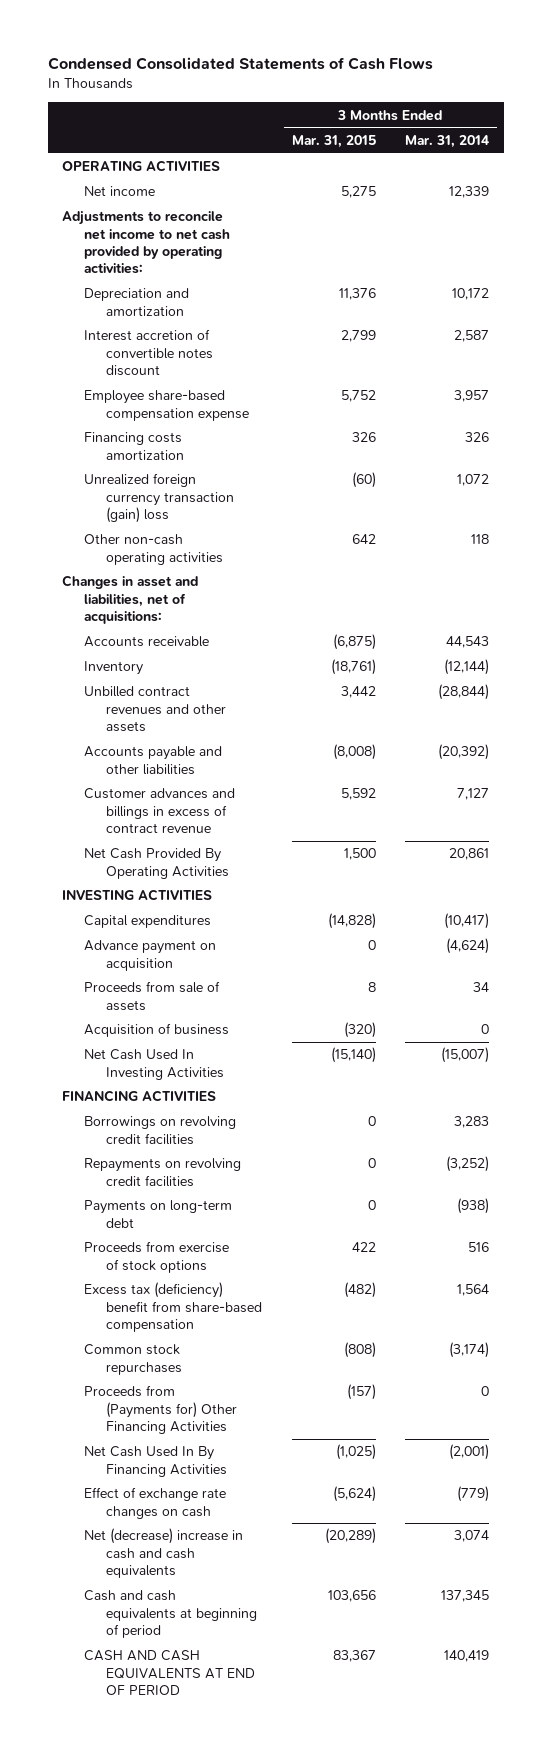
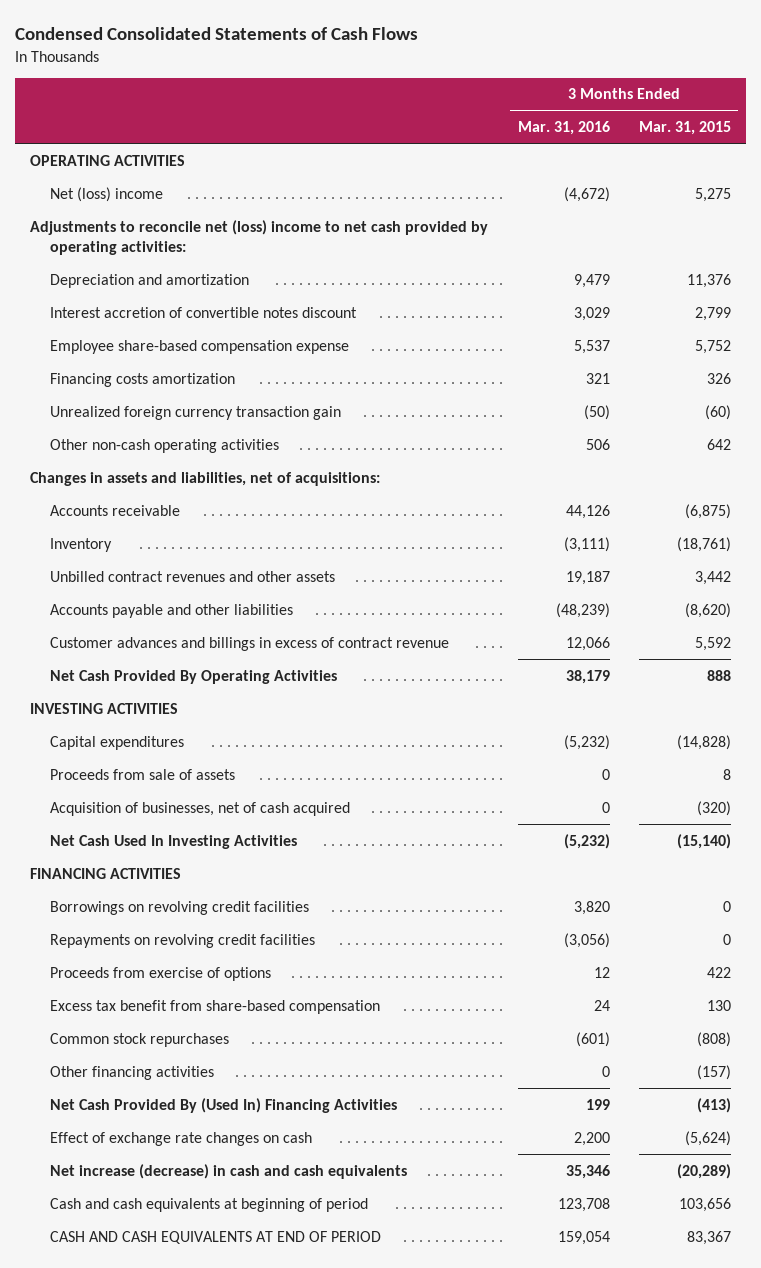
[405,134,490,148] Mar. 31, 2014 -> none
none -> [517,121,610,136] Mar. 31, 2016
[84,186,156,197] Net income -> [50,186,164,202] Net (loss) income
[62,211,231,274] Adjustments to reconcile net income to net cash provided by operating activities: -> [30,219,489,256] Adjustments to reconcile net (loss) income to net cash provided by operating activities:
[84,473,234,523] Unrealized foreign currency transaction (gain) loss -> [50,405,342,420] Unrealized foreign currency transaction gain
[62,575,199,624] Changes in asset and liabilities, net of acquisitions: -> [30,471,381,486] Changes in assets and liabilities, net of acquisitions:
[332,744,376,761] (8,008) -> [685,602,732,618] (8,620)
[343,848,376,861] 1,500 -> [707,669,732,681] 888
[84,940,217,971] Advance payment on acquisition -> none
[84,1023,230,1038] Acquisition of business -> [50,801,351,816] Acquisition of businesses, net of cash acquired
[84,1200,233,1228] Payments on long-term debt -> none
[84,1241,230,1273] Proceeds from exercise of stock options -> [50,966,272,981] Proceeds from exercise of options
[84,1282,262,1332] Excess tax (deficiency) benefit from share-based compensation -> [50,999,381,1014] Excess tax benefit from share-based compensation
[343,1282,376,1299] (482) -> [707,999,732,1011] 130
[84,1385,237,1434] Proceeds from (Payments for) Other Financing Activities -> [50,1065,215,1080] Other financing activities
[84,1446,227,1477] Net Cash Used In By Financing Activities -> [50,1097,398,1113] Net Cash Provided By (Used In) Financing Activities
[335,1444,376,1461] (1,025) -> [697,1097,732,1113] (413)
[84,1528,244,1578] Net (decrease) increase in cash and cash equivalents -> [50,1163,408,1179] Net increase (decrease) in cash and cash equivalents

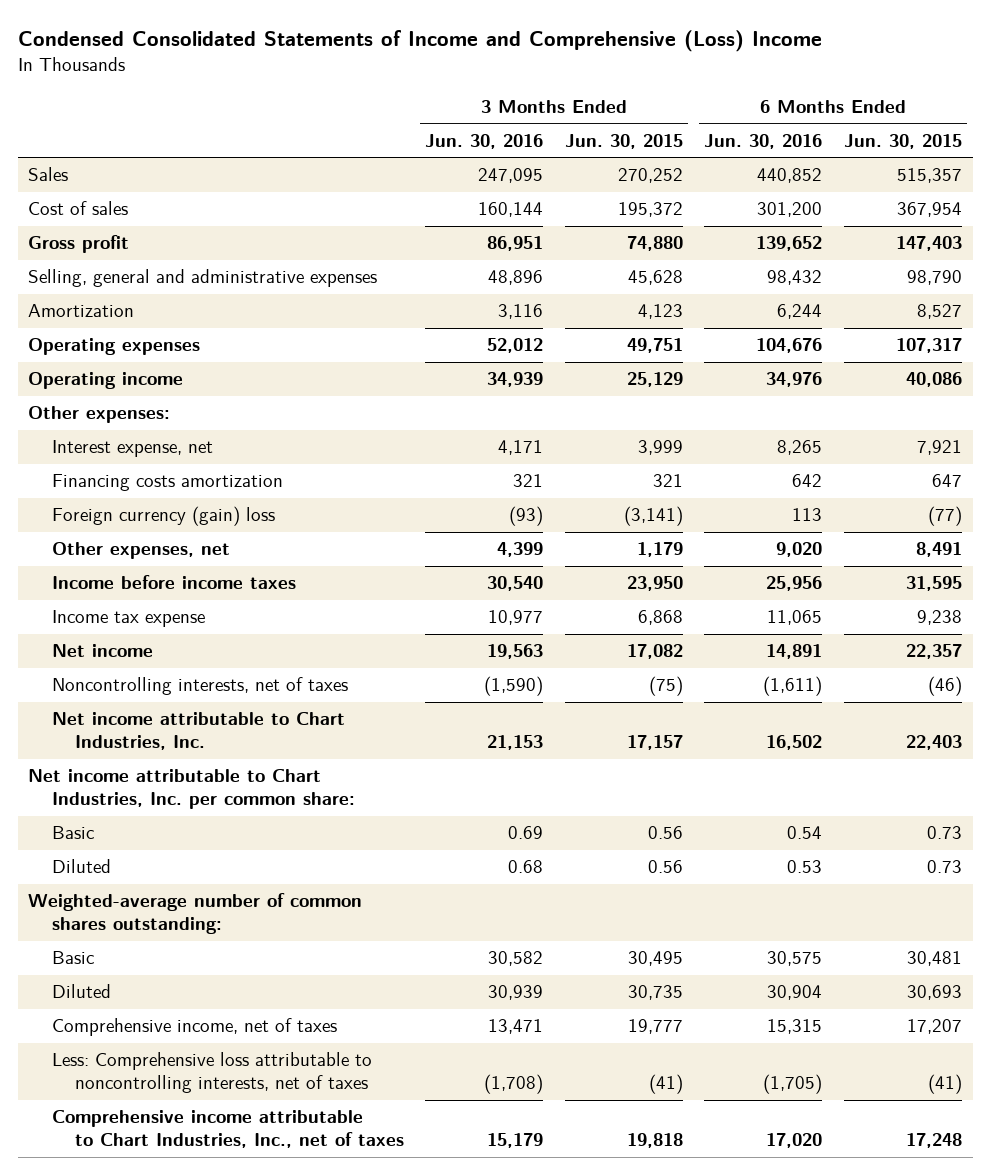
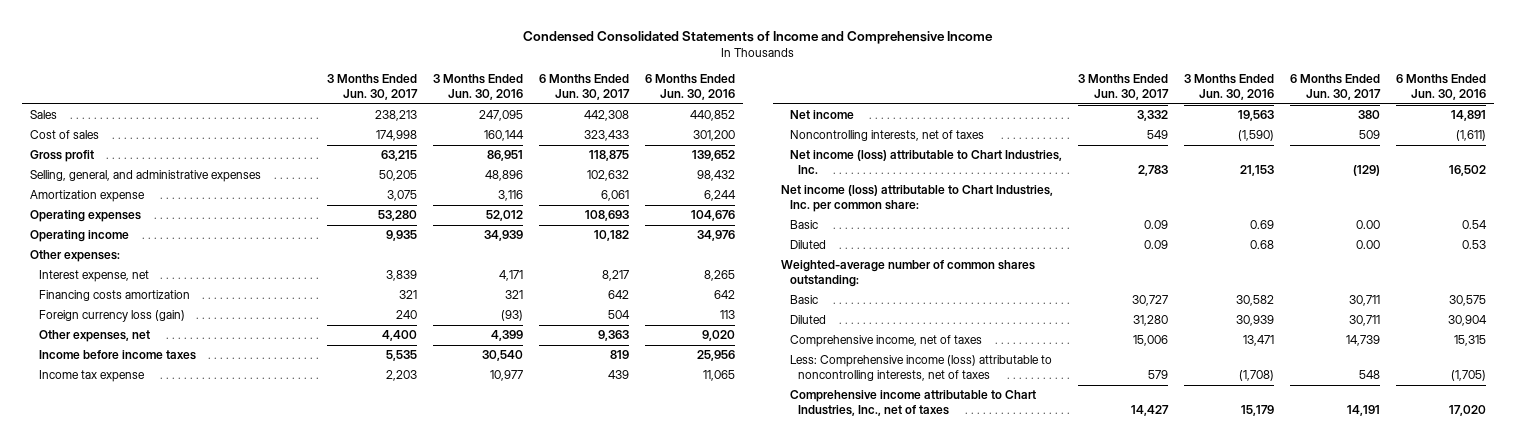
[17,30,822,53] Condensed Consolidated Statements of Income and Comprehensive (Loss) Income -> [523,30,994,44] Condensed Consolidated Statements of Income and Comprehensive Income
[564,133,683,149] Jun. 30, 2015 -> none
[843,133,962,149] Jun. 30, 2015 -> none
none -> [327,74,419,100] 3 Months Ended Jun. 30, 2017
none -> [539,74,631,100] 6 Months Ended Jun. 30, 2017
[28,269,378,288] Selling, general and administrative expenses -> [30,170,262,183] Selling, general, and administrative expenses
[28,304,135,318] Amortization -> [30,190,146,203] Amortization expense
[51,506,275,527] Foreign currency (gain) loss -> [39,310,186,323] Foreign currency loss (gain)
[51,712,345,751] Net income attributable to Chart Industries, Inc. -> [789,150,1062,175] Net income (loss) attributable to Chart Industries, Inc.
[28,769,355,810] Net income attributable to Chart Industries, Inc. per common share: -> [781,185,1054,213] Net income (loss) attributable to Chart Industries, Inc. per common share:
[51,1052,372,1094] Less: Comprehensive loss attributable to noncontrolling interests, net of taxes -> [789,355,1052,382] Less: Comprehensive income (loss) attributable to noncontrolling interests, net of taxes

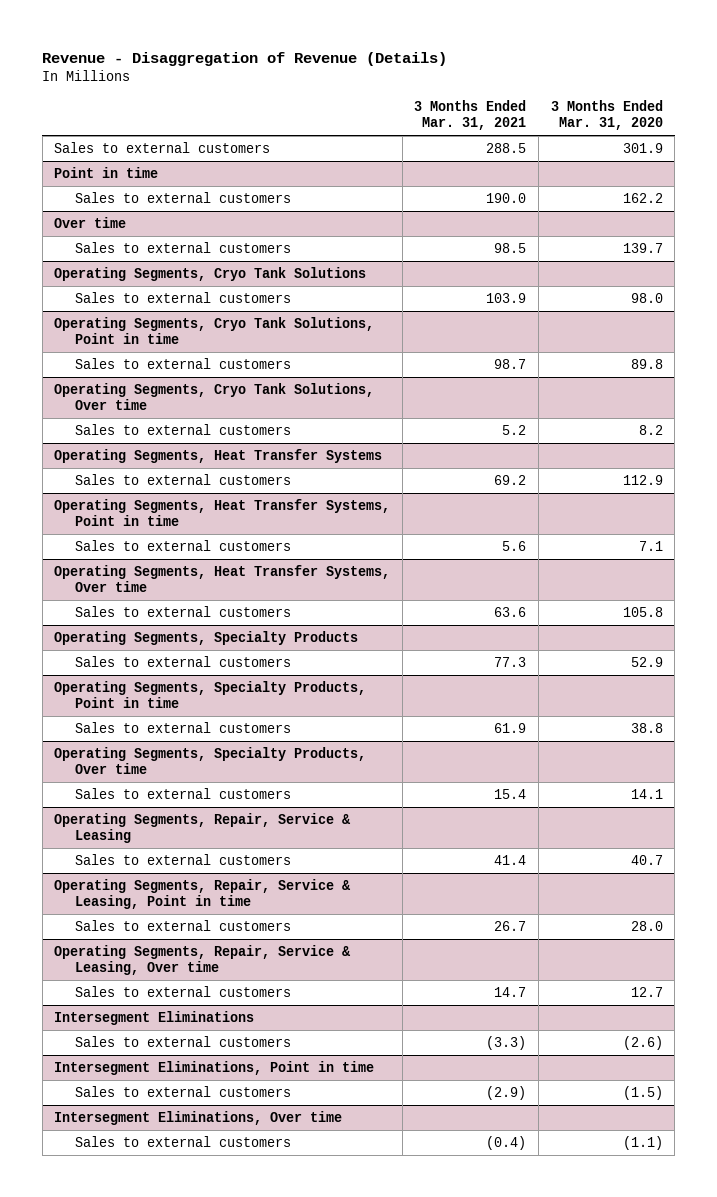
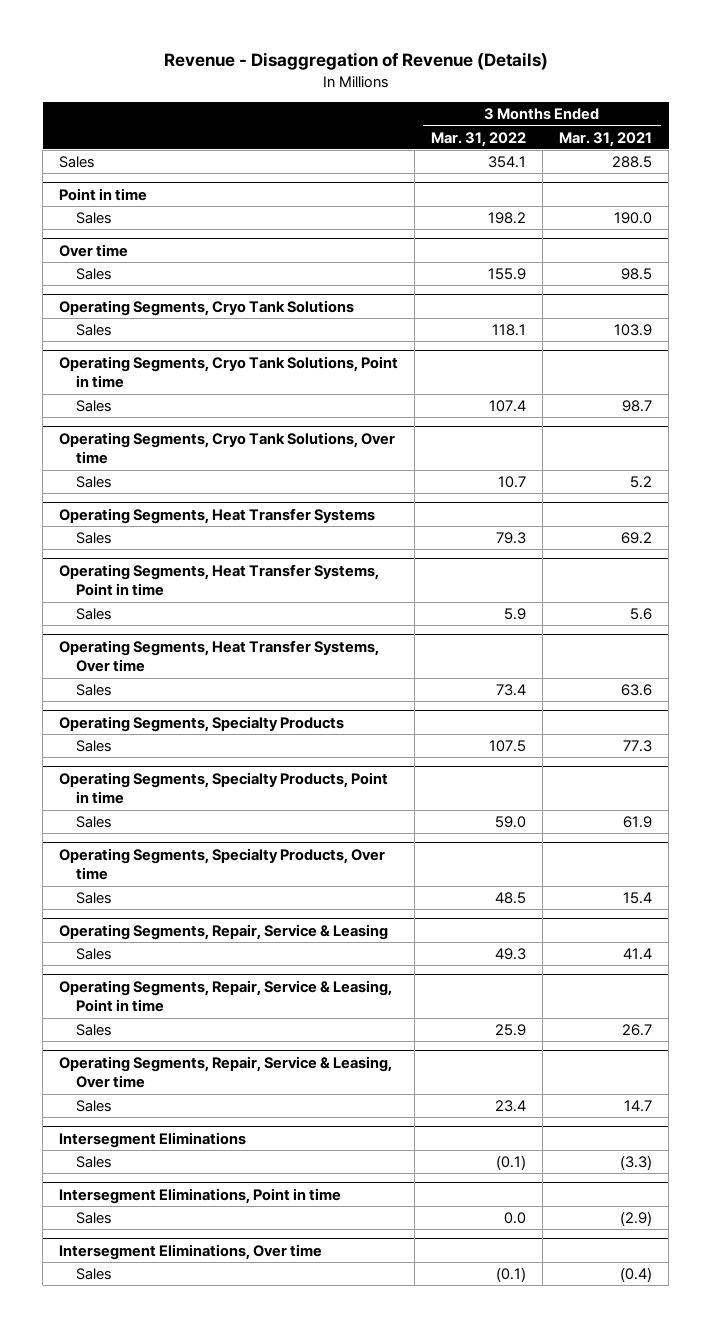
[550,100,663,130] 3 Months Ended Mar. 31, 2020 -> none
none -> [431,131,527,147] Mar. 31, 2022
[54,142,271,154] Sales to external customers -> [59,156,95,169] Sales
[74,192,291,204] Sales to external customers -> [76,212,112,225] Sales
[74,242,291,254] Sales to external customers -> [76,268,112,281] Sales
[74,292,291,304] Sales to external customers -> [76,324,112,337] Sales
[74,358,291,370] Sales to external customers -> [76,400,112,413] Sales
[74,424,291,436] Sales to external customers -> [76,476,112,489] Sales
[74,474,291,486] Sales to external customers -> [76,532,112,545] Sales
[74,540,291,552] Sales to external customers -> [76,608,112,621] Sales
[74,606,291,618] Sales to external customers -> [76,684,112,697] Sales
[74,656,291,668] Sales to external customers -> [76,740,112,753] Sales
[74,722,291,734] Sales to external customers -> [76,816,112,829] Sales
[74,788,291,800] Sales to external customers -> [76,892,112,905] Sales
[74,854,291,866] Sales to external customers -> [76,948,112,961] Sales
[74,920,291,932] Sales to external customers -> [76,1024,112,1037] Sales
[74,986,291,998] Sales to external customers -> [76,1100,112,1113] Sales
[74,1036,291,1048] Sales to external customers -> [76,1156,112,1169] Sales
[74,1086,291,1098] Sales to external customers -> [76,1212,112,1225] Sales
[74,1136,291,1148] Sales to external customers -> [76,1268,112,1281] Sales

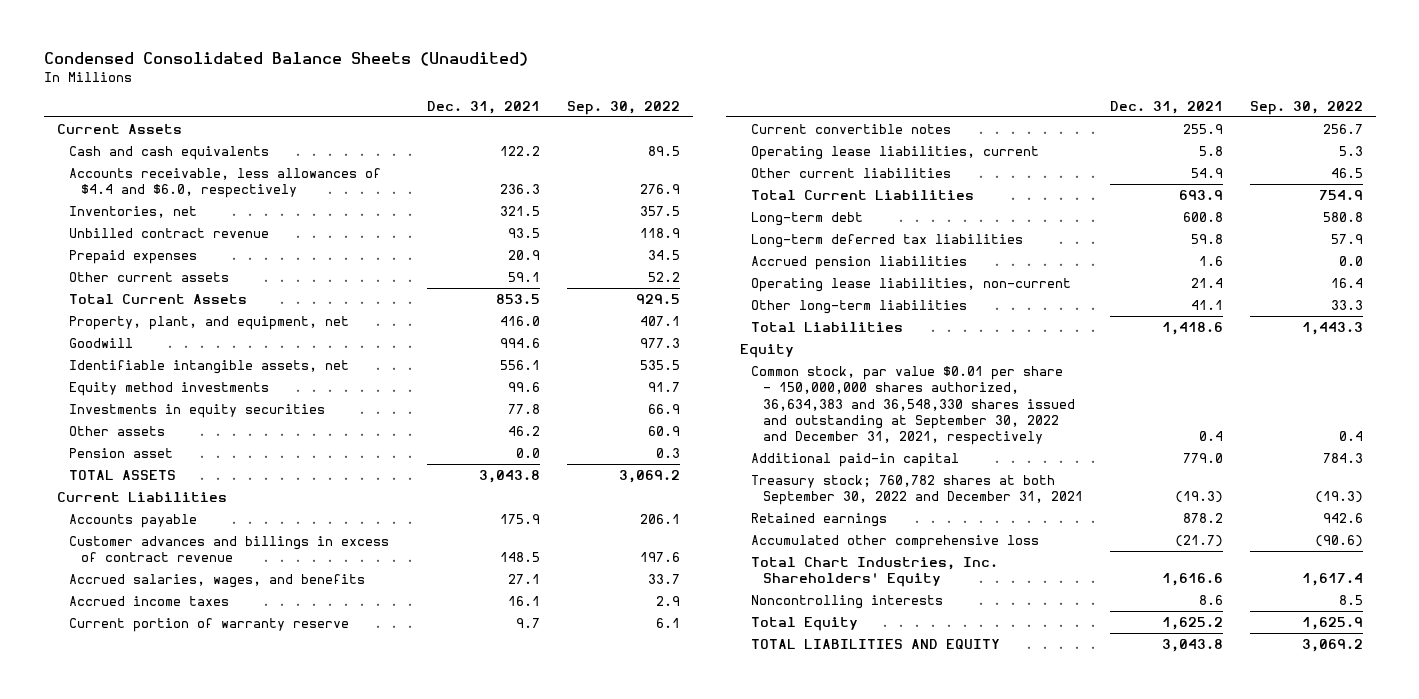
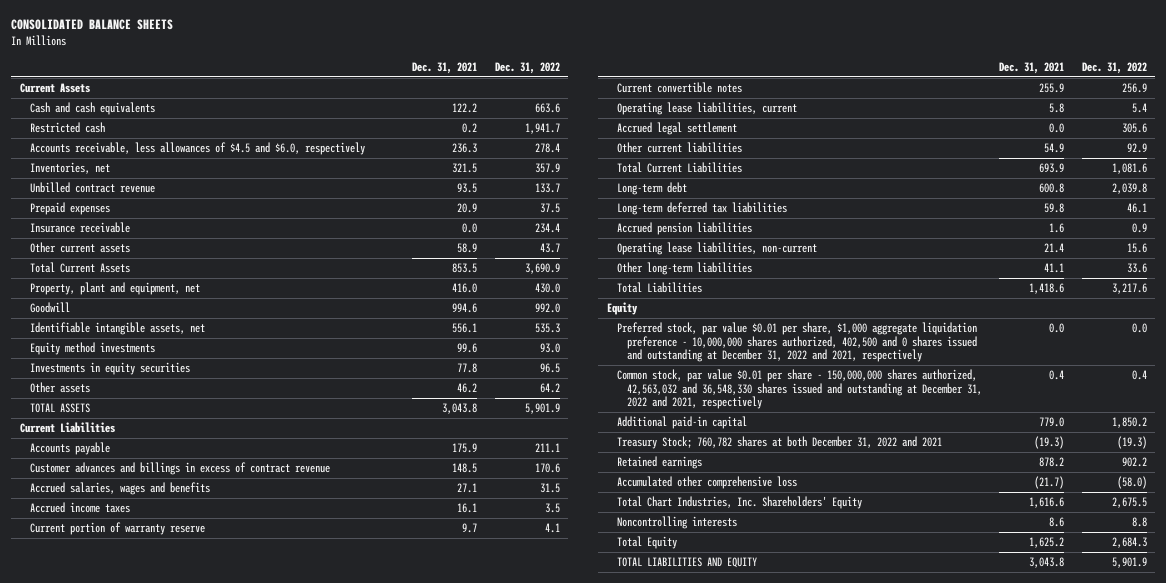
[43,52,528,67] Condensed Consolidated Balance Sheets (Unaudited) -> [11,19,174,31] CONSOLIDATED BALANCE SHEETS
[566,100,680,115] Sep. 30, 2022 -> none
none -> [494,62,560,75] Dec. 31, 2022
none -> [29,121,105,133] Restricted cash
[68,167,381,199] Accounts receivable, less allowances of $4.4 and $6.0, respectively -> [29,141,365,155] Accounts receivable, less allowances of $4.5 and $6.0, respectively
none -> [29,221,130,233] Insurance receivable
[508,271,541,282] 59.1 -> [457,242,478,253] 58.9
[68,315,349,330] Property, plant, and equipment, net -> [29,281,200,295] Property, plant and equipment, net
[68,447,173,458] Pension asset -> none
[68,573,365,588] Accrued salaries, wages, and benefits -> [29,481,210,495] Accrued salaries, wages and benefits
none -> [616,121,737,135] Accrued legal settlement
none -> [616,321,978,363] Preferred stock, par value $0.01 per share, $1,000 aggregate liquidation preference - 10,000,000 shares authorized, 402,500 and 0 shares issued and outstanding at December 31, 2022 and 2021, respectively
[751,365,1076,446] Common stock, par value $0.01 per share - 150,000,000 shares authorized, 36,634,383 and 36,548,330 shares issued and outstanding at September 30, 2022 and December 31, 2021, respectively -> [616,368,983,410] Common stock, par value $0.01 per share - 150,000,000 shares authorized, 42,563,032 and 36,548,330 shares issued and outstanding at December 31, 2022 and 2021, respectively
[751,474,1084,506] Treasury stock; 760,782 shares at both September 30, 2022 and December 31, 2021 -> [616,435,942,449] Treasury Stock; 760,782 shares at both December 31, 2022 and 2021

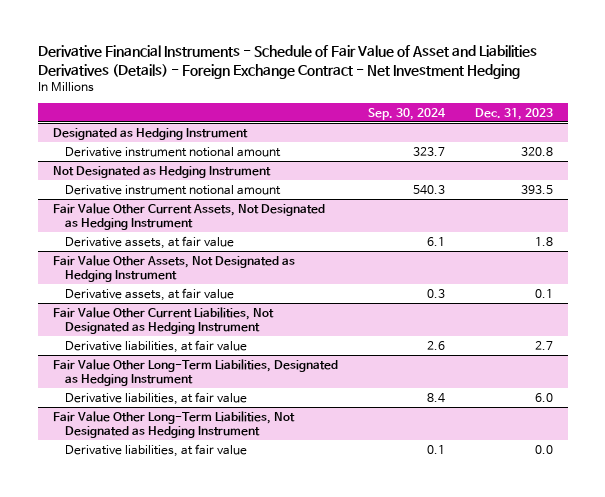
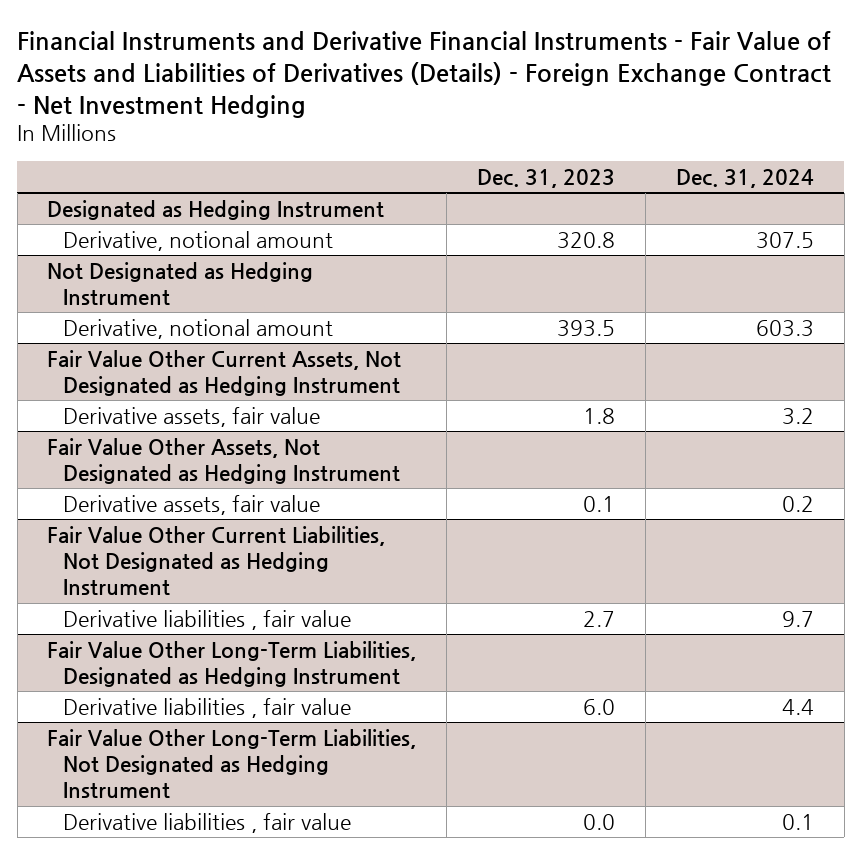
[37,45,537,79] Derivative Financial Instruments - Schedule of Fair Value of Asset and Liabilities Derivatives (Details) - Foreign Exchange Contract - Net Investment Hedging -> [17,30,832,118] Financial Instruments and Derivative Financial Instruments - Fair Value of Assets and Liabilities of Derivatives (Details) - Foreign Exchange Contract - Net Investment Hedging
[367,107,446,120] Sep. 30, 2024 -> none
none -> [675,168,814,188] Dec. 31, 2024
[65,146,282,157] Derivative instrument notional amount -> [63,230,334,251] Derivative, notional amount
[65,184,282,195] Derivative instrument notional amount -> [63,318,334,339] Derivative, notional amount
[65,235,235,249] Derivative assets, at fair value -> [63,406,321,427] Derivative assets, fair value
[65,287,235,301] Derivative assets, at fair value -> [63,494,321,515] Derivative assets, fair value
[65,339,248,353] Derivative liabilities, at fair value -> [63,609,352,630] Derivative liabilities , fair value
[65,391,248,405] Derivative liabilities, at fair value -> [63,697,352,718] Derivative liabilities , fair value
[65,443,248,457] Derivative liabilities, at fair value -> [63,812,352,833] Derivative liabilities , fair value

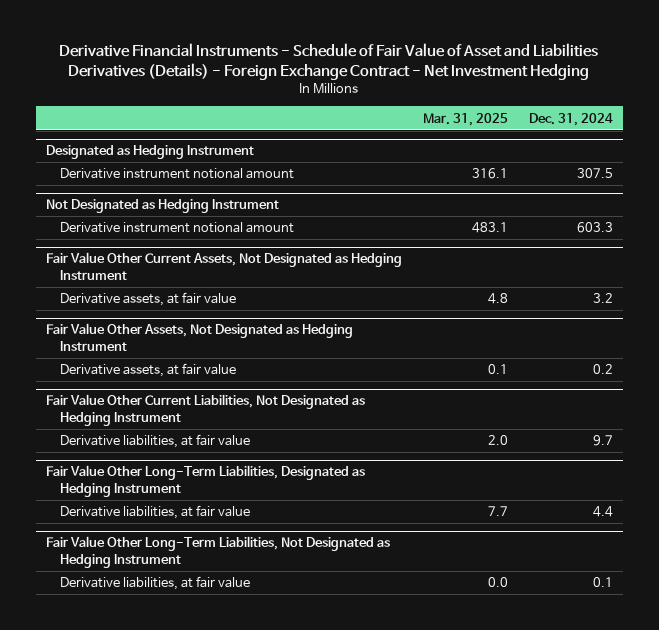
[17,30,832,118] Financial Instruments and Derivative Financial Instruments - Fair Value of Assets and Liabilities of Derivatives (Details) - Foreign Exchange Contract - Net Investment Hedging -> [59,42,599,80] Derivative Financial Instruments - Schedule of Fair Value of Asset and Liabilities Derivatives (Details) - Foreign Exchange Contract - Net Investment Hedging
[477,168,616,188] Dec. 31, 2023 -> none
none -> [422,112,508,126] Mar. 31, 2025
[63,230,334,251] Derivative, notional amount -> [60,168,295,180] Derivative instrument notional amount
[63,318,334,339] Derivative, notional amount -> [60,222,295,234] Derivative instrument notional amount
[63,406,321,427] Derivative assets, fair value -> [60,292,237,307] Derivative assets, at fair value
[63,494,321,515] Derivative assets, fair value -> [60,363,237,378] Derivative assets, at fair value
[63,609,352,630] Derivative liabilities , fair value -> [60,434,251,449] Derivative liabilities, at fair value
[63,697,352,718] Derivative liabilities , fair value -> [60,505,251,520] Derivative liabilities, at fair value
[63,812,352,833] Derivative liabilities , fair value -> [60,576,251,591] Derivative liabilities, at fair value

